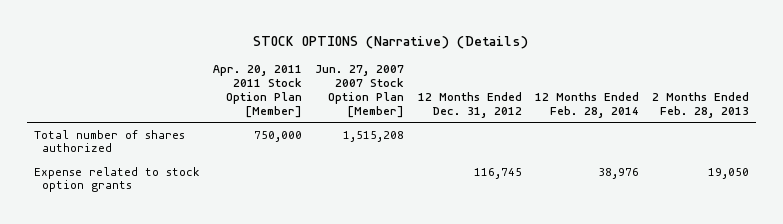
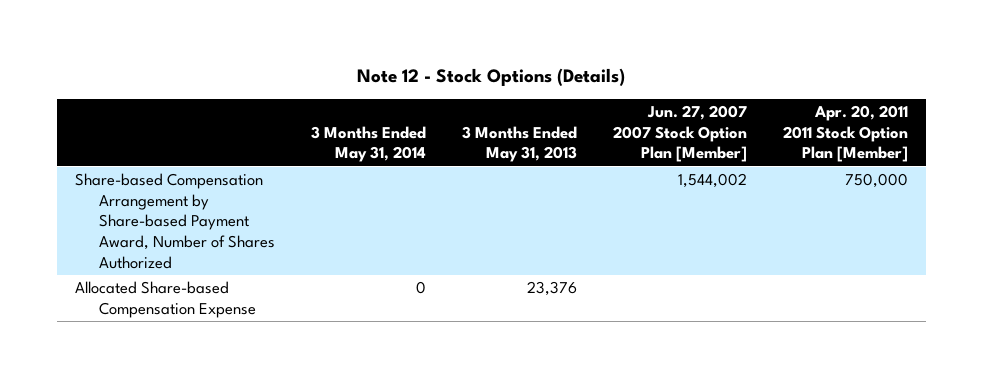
[253,35,529,49] STOCK OPTIONS (Narrative) (Details) -> [357,68,626,87] Note 12 - Stock Options (Details)
[417,91,522,118] 12 Months Ended Dec. 31, 2012 -> none
[534,91,639,118] 12 Months Ended Feb. 28, 2014 -> none
[652,91,750,118] 2 Months Ended Feb. 28, 2013 -> none
none -> [310,125,426,163] 3 Months Ended May 31, 2014
none -> [461,125,577,163] 3 Months Ended May 31, 2013
[33,129,185,153] Total number of shares authorized -> [74,173,275,269] Share-based Compensation Arrangement by Share-based Payment Award, Number of Shares Authorized
[343,130,405,142] 1,515,208 -> [677,173,747,189] 1,544,002
[33,166,200,193] Expense related to stock option grants -> [74,281,256,318] Allocated Share-based Compensation Expense

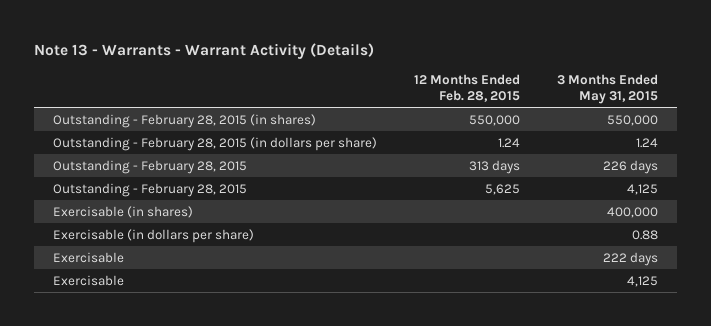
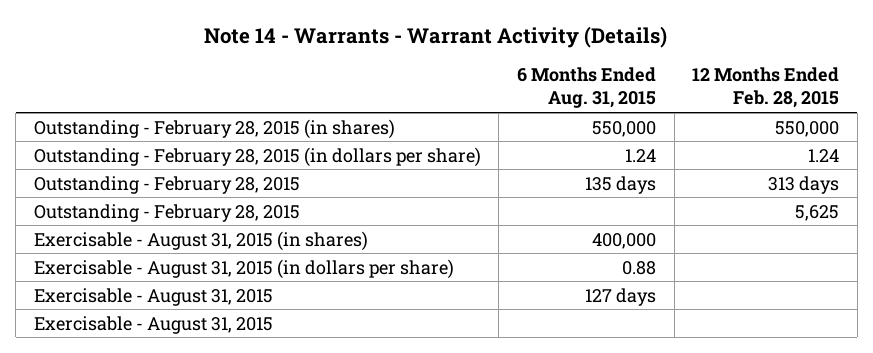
[33,43,374,60] Note 13 - Warrants - Warrant Activity (Details) -> [204,26,668,49] Note 14 - Warrants - Warrant Activity (Details)
[557,74,659,105] 3 Months Ended May 31, 2015 -> none
none -> [516,67,656,109] 6 Months Ended Aug. 31, 2015
[52,205,193,218] Exercisable (in shares) -> [33,230,368,251] Exercisable - August 31, 2015 (in shares)
[52,228,254,243] Exercisable (in dollars per share) -> [33,258,454,279] Exercisable - August 31, 2015 (in dollars per share)
[52,251,124,263] Exercisable -> [33,287,273,306] Exercisable - August 31, 2015
[52,274,124,286] Exercisable -> [33,315,273,334] Exercisable - August 31, 2015

